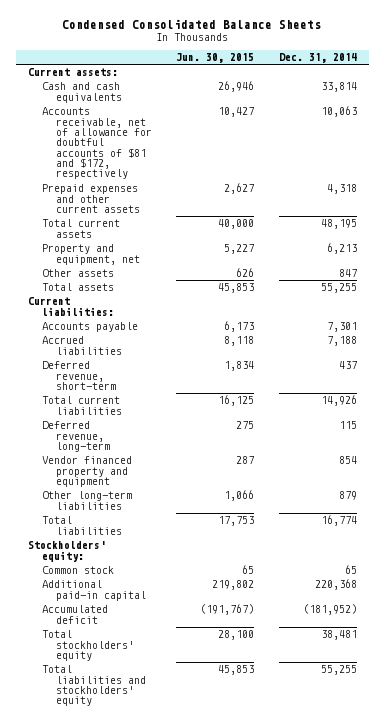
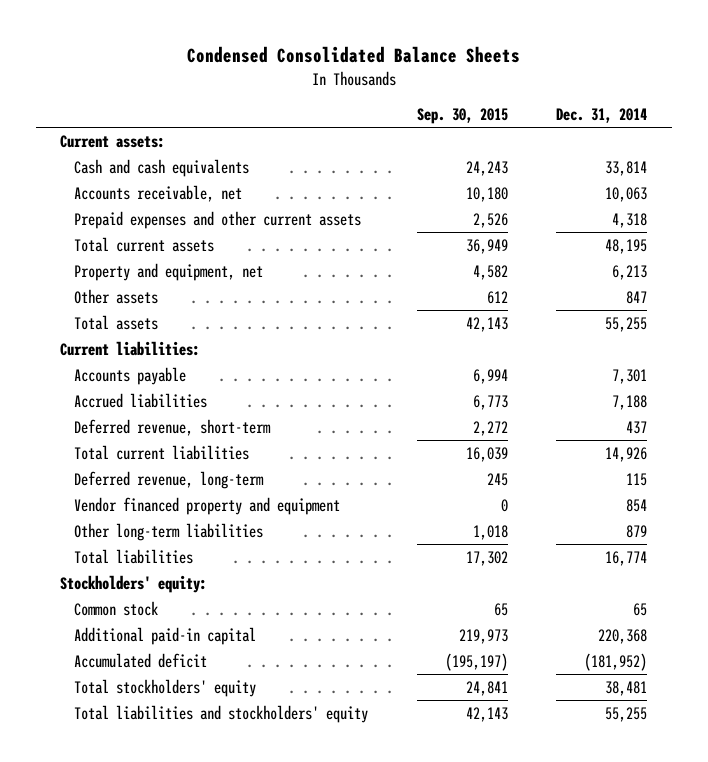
[176,53,255,64] Jun. 30, 2015 -> none
none -> [416,108,508,125] Sep. 30, 2015
[41,107,152,180] Accounts receivable, net of allowance for doubtful accounts of $81 and $172, respectively -> [74,184,243,202] Accounts receivable, net

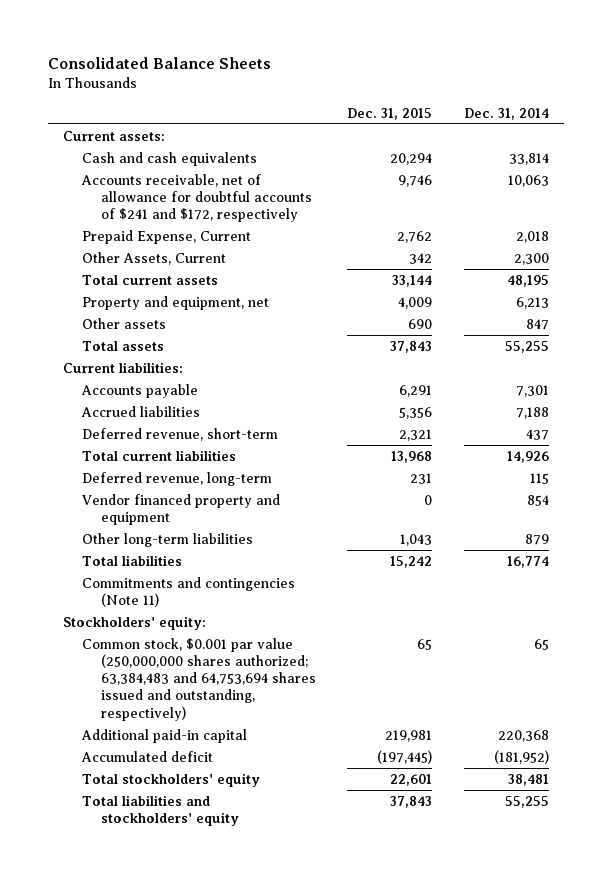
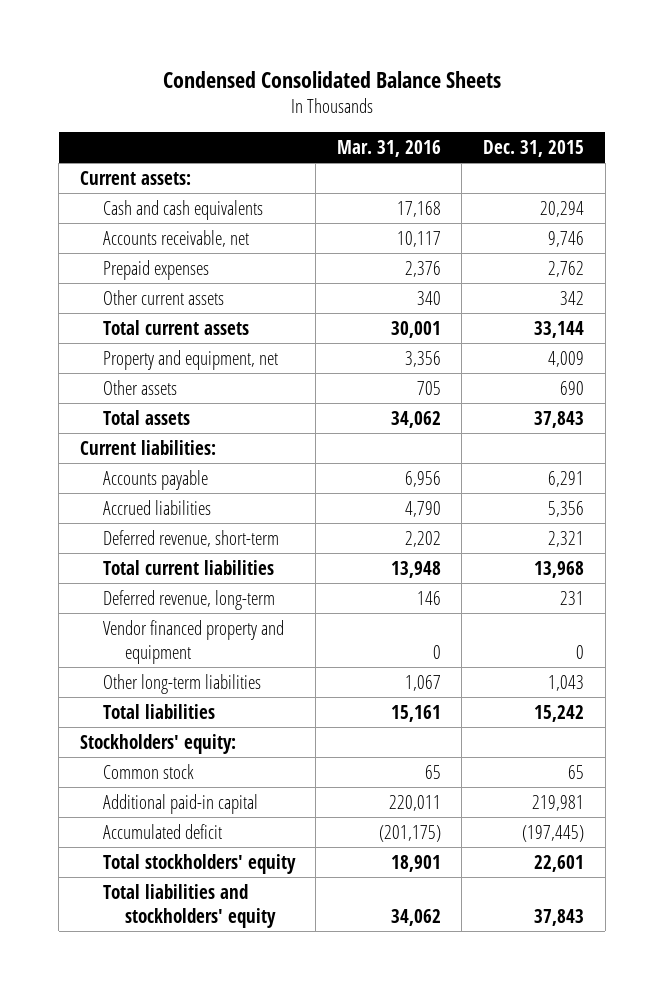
[47,57,271,70] Consolidated Balance Sheets -> [162,70,501,88] Condensed Consolidated Balance Sheets
[463,107,549,120] Dec. 31, 2014 -> none
none -> [336,139,441,157] Mar. 31, 2016
[81,173,313,223] Accounts receivable, net of allowance for doubtful accounts of $241 and $172, respectively -> [102,229,249,247] Accounts receivable, net
[82,229,252,244] Prepaid Expense, Current -> [102,259,209,280] Prepaid expenses
[82,251,227,265] Other Assets, Current -> [102,289,224,305] Other current assets
[82,576,296,607] Commitments and contingencies (Note 11) -> none
[82,637,317,721] Common stock, $0.001 par value (250,000,000 shares authorized; 63,384,483 and 64,753,694 shares issued and outstanding, respectively) -> [102,763,194,779] Common stock

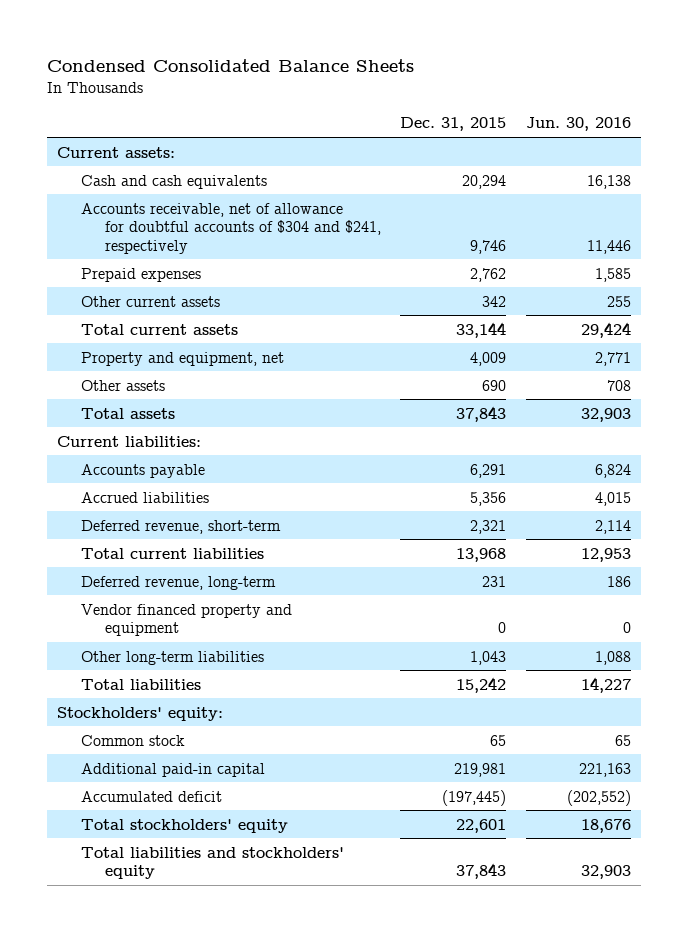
[336,139,441,157] Mar. 31, 2016 -> none
none -> [526,117,632,132] Jun. 30, 2016
[102,229,249,247] Accounts receivable, net -> [80,202,381,254] Accounts receivable, net of allowance for doubtful accounts of $304 and $241, respectively

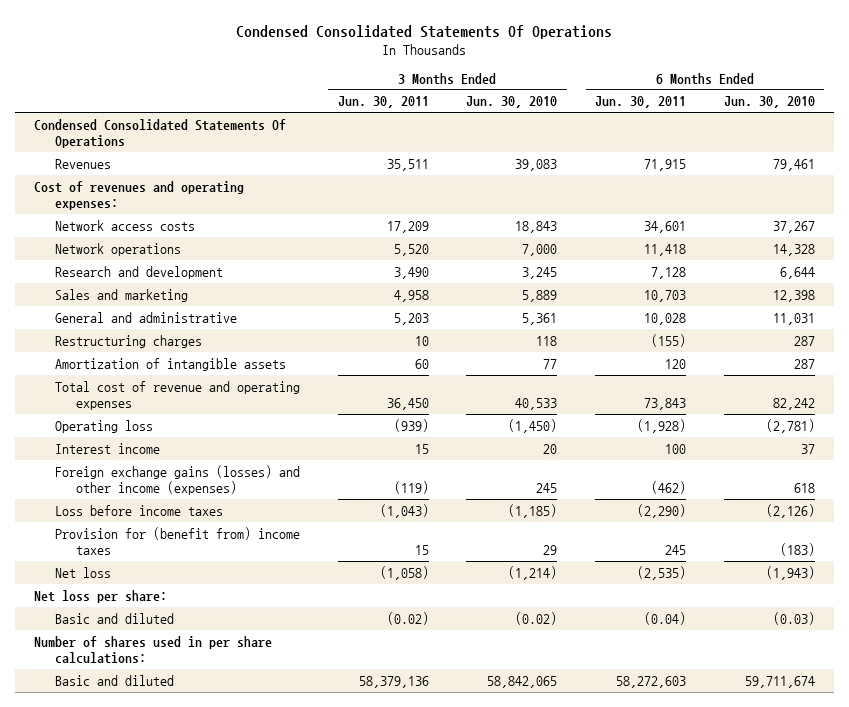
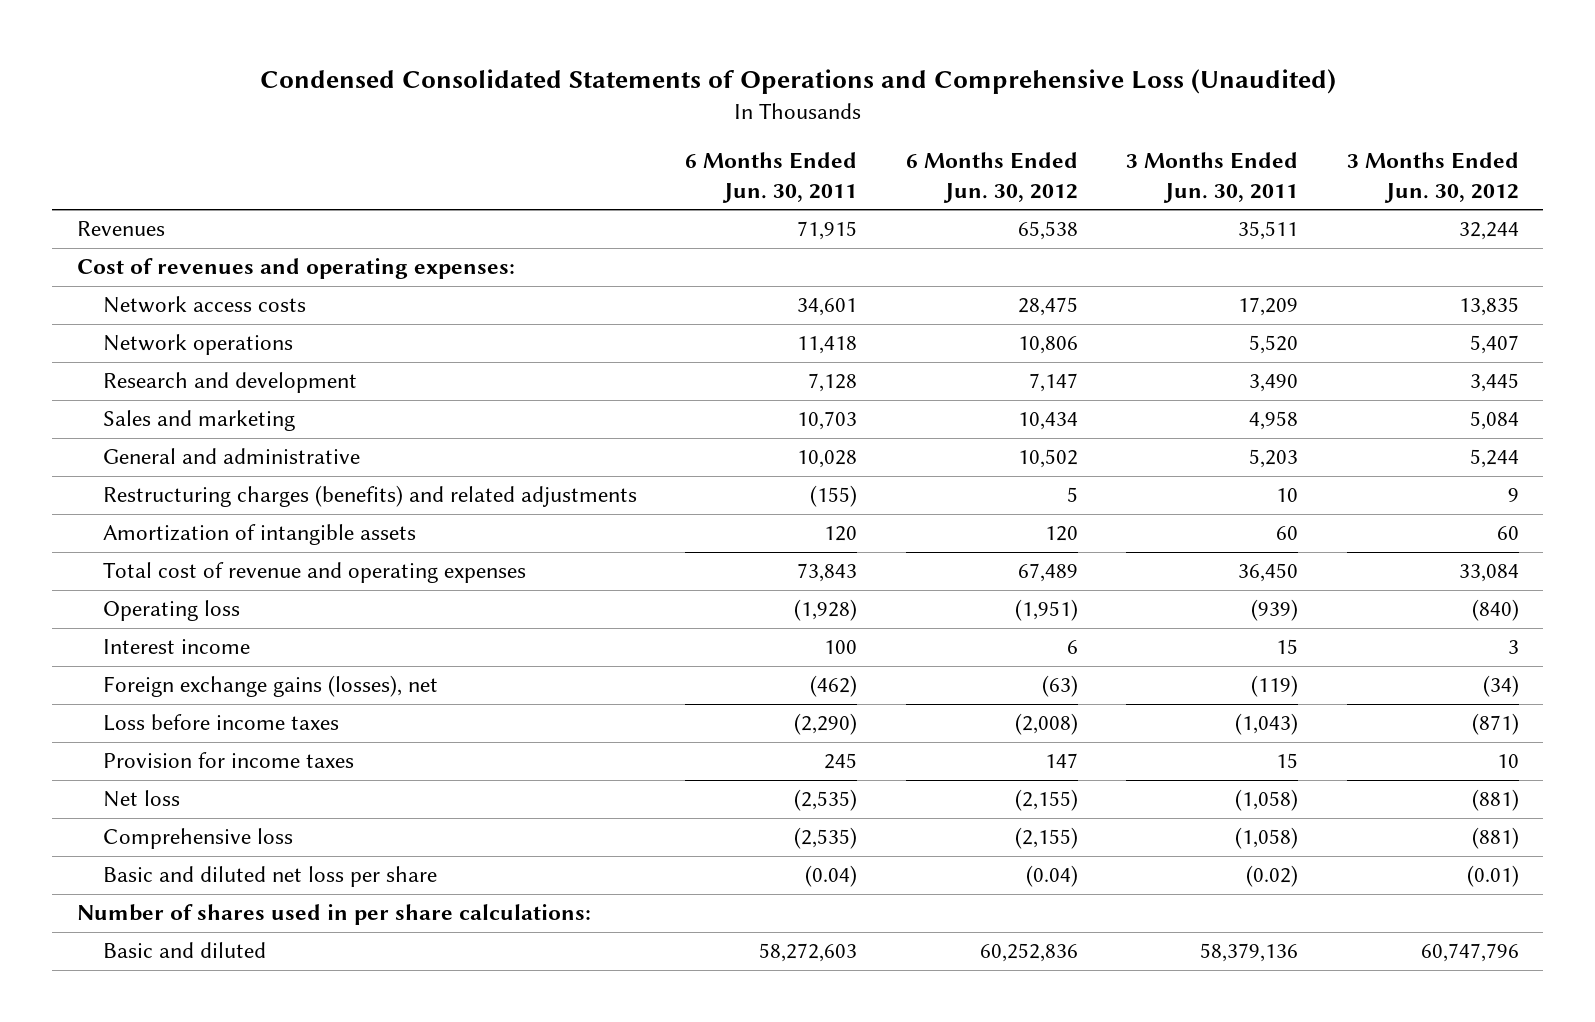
[236,24,613,39] Condensed Consolidated Statements Of Operations -> [259,68,1336,94] Condensed Consolidated Statements of Operations and Comprehensive Loss (Unaudited)
[466,96,558,109] Jun. 30, 2010 -> none
[723,96,815,109] Jun. 30, 2010 -> none
none -> [905,152,1078,203] 6 Months Ended Jun. 30, 2012
none -> [1346,152,1519,203] 3 Months Ended Jun. 30, 2012
[33,118,286,148] Condensed Consolidated Statements Of Operations -> none
[54,334,202,348] Restructuring charges -> [102,485,637,508] Restructuring charges (benefits) and related adjustments
[54,464,300,495] Foreign exchange gains (losses) and other income (expenses) -> [102,675,438,698] Foreign exchange gains (losses), net
[54,526,300,555] Provision for (benefit from) income taxes -> [102,752,354,769] Provision for income taxes
[33,589,167,603] Net loss per share: -> none
none -> [102,828,293,850] Comprehensive loss
[54,612,174,624] Basic and diluted -> [102,866,437,888] Basic and diluted net loss per share

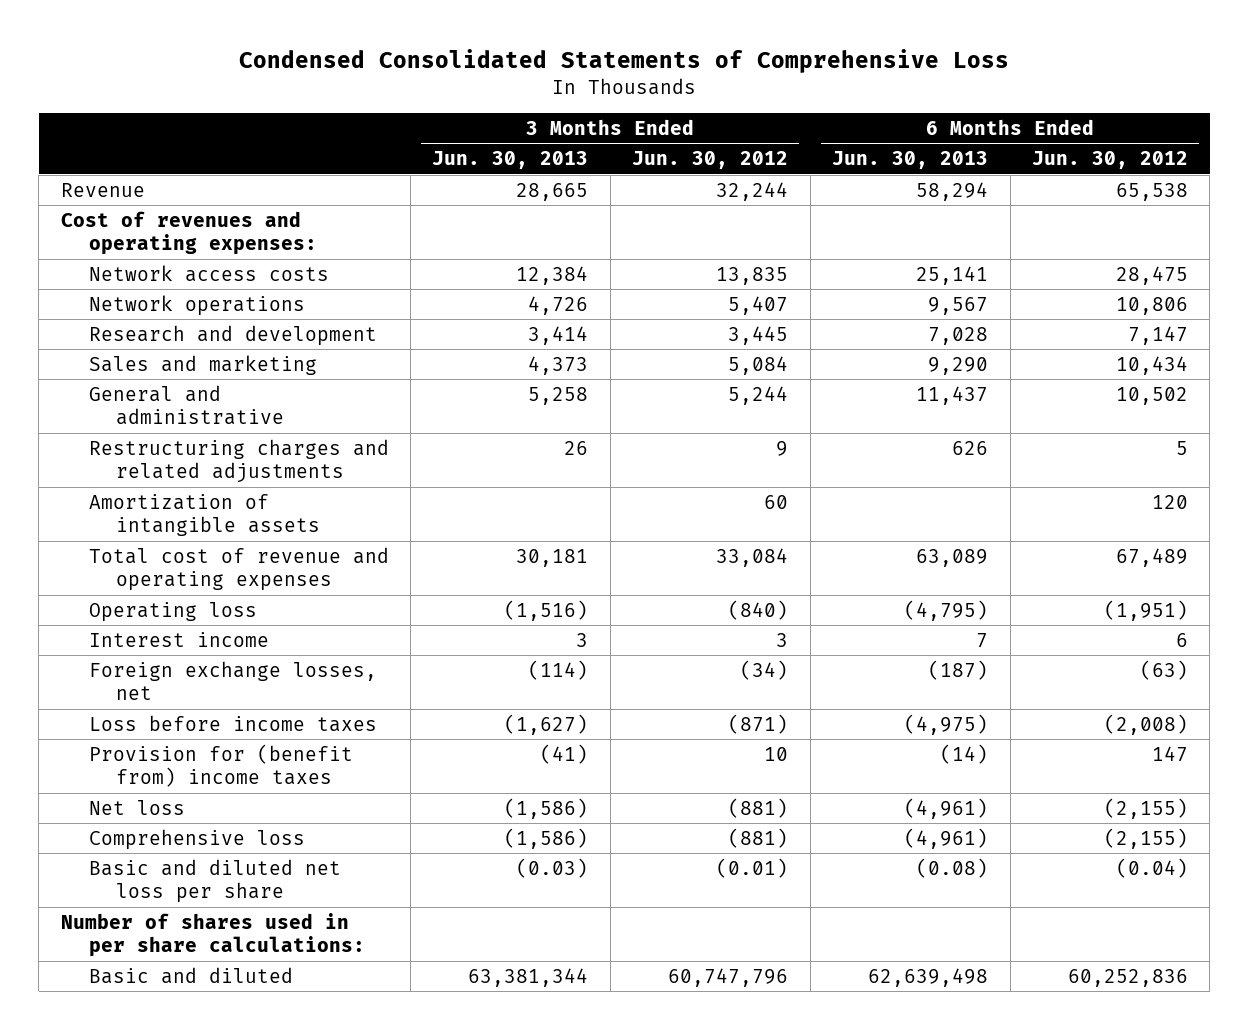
[259,68,1336,94] Condensed Consolidated Statements of Operations and Comprehensive Loss (Unaudited) -> [239,49,1010,74] Condensed Consolidated Statements of Comprehensive Loss
[685,152,858,203] 6 Months Ended Jun. 30, 2011 -> none
[1126,152,1299,203] 3 Months Ended Jun. 30, 2011 -> none
none -> [432,151,589,170] Jun. 30, 2013
none -> [832,151,989,170] Jun. 30, 2013
[76,221,165,237] Revenues -> [60,182,145,197] Revenue
[102,485,637,508] Restructuring charges (benefits) and related adjustments -> [88,438,389,484] Restructuring charges and related adjustments
[102,675,438,698] Foreign exchange gains (losses), net -> [88,660,377,701] Foreign exchange losses, net
[102,752,354,769] Provision for income taxes -> [88,743,353,788] Provision for (benefit from) income taxes

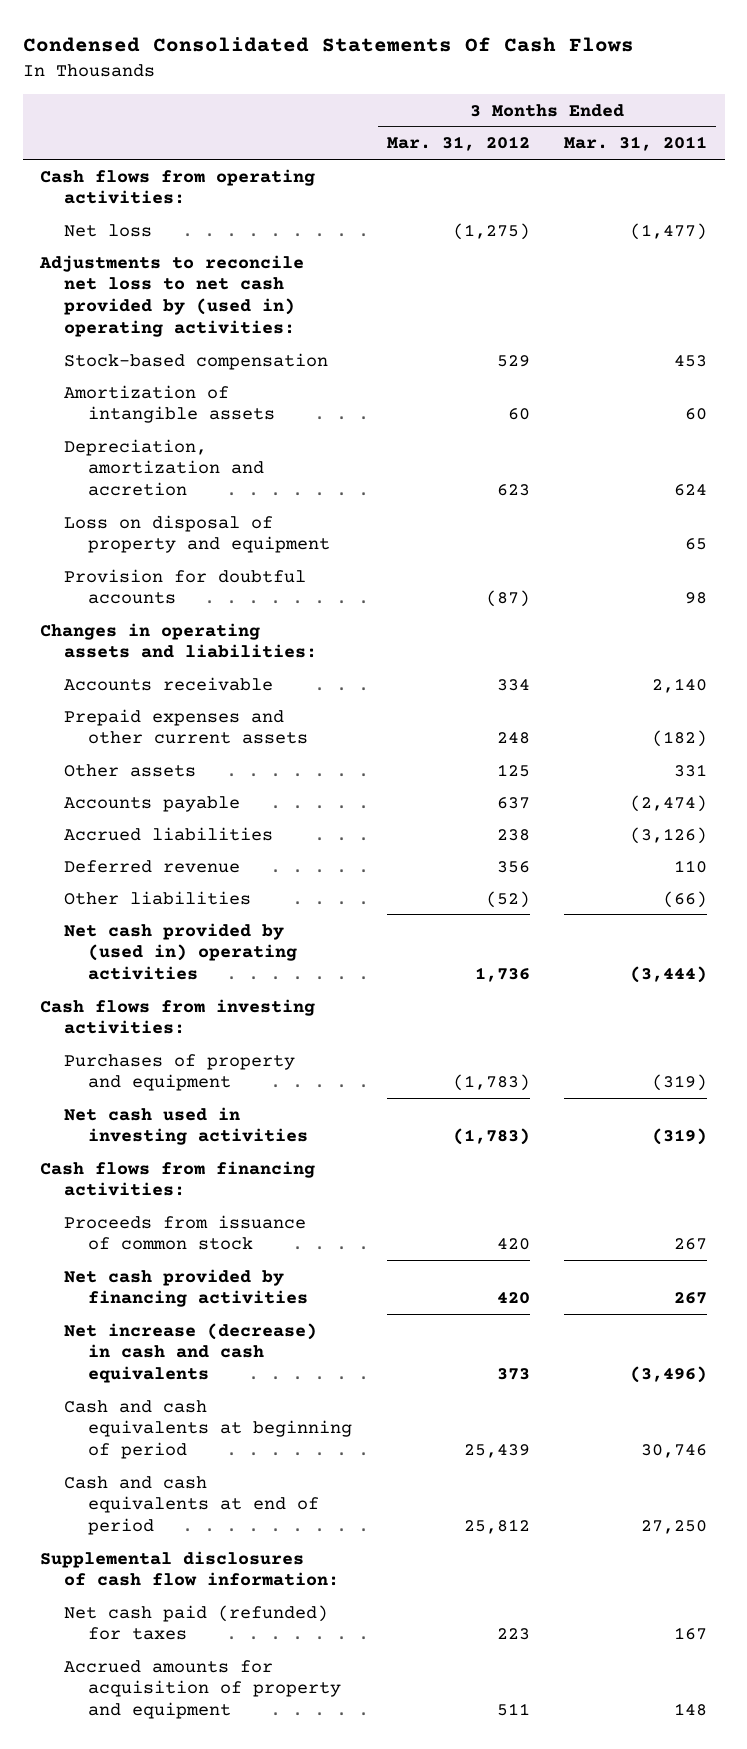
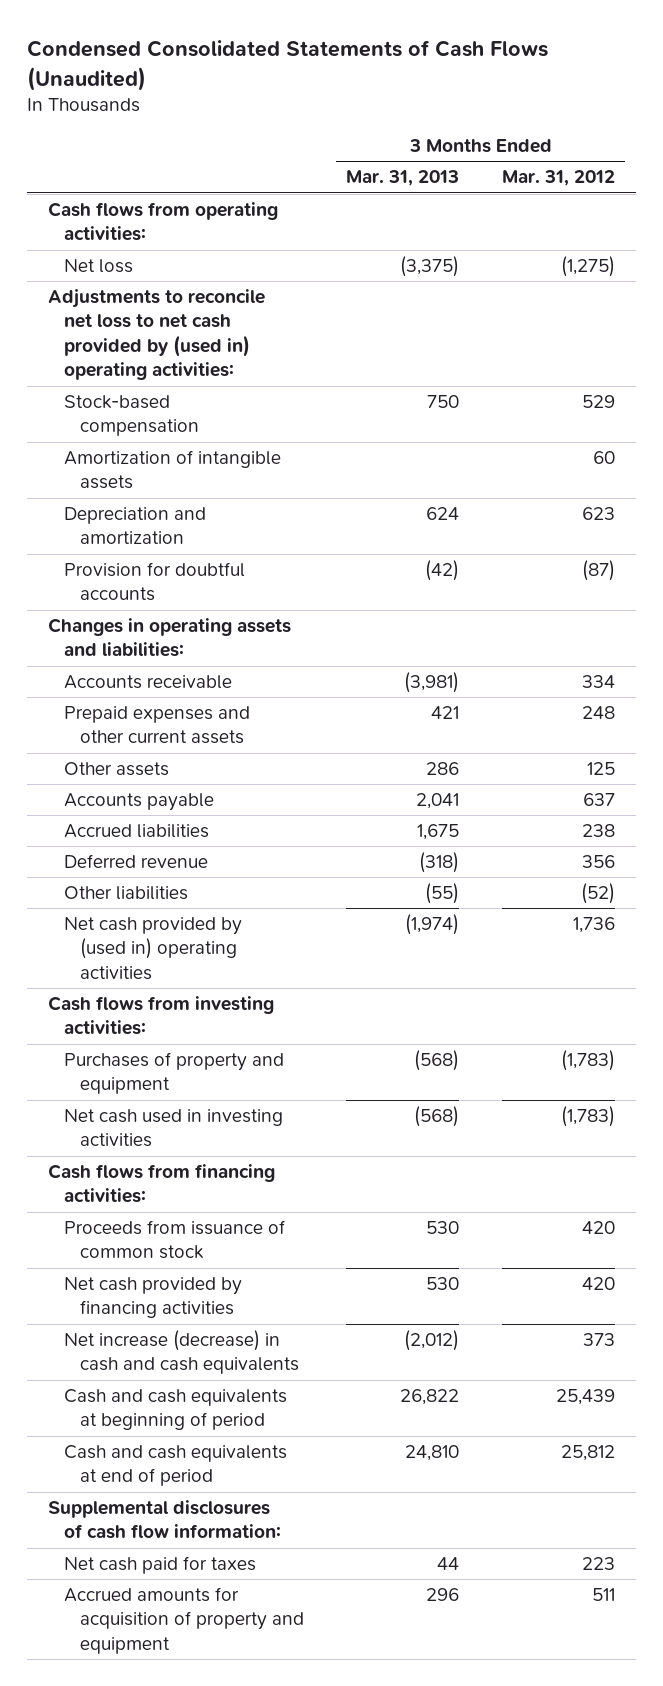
[22,37,634,53] Condensed Consolidated Statements Of Cash Flows -> [27,40,549,91] Condensed Consolidated Statements of Cash Flows (Unaudited)
[564,136,708,152] Mar. 31, 2011 -> none
none -> [346,170,460,187] Mar. 31, 2013
[64,514,331,554] Loss on disposal of property and equipment -> none
[64,438,265,496] Depreciation, amortization and accretion -> [64,507,207,545] Depreciation and amortization
[64,1604,329,1641] Net cash paid (refunded) for taxes -> [64,1556,257,1575] Net cash paid for taxes

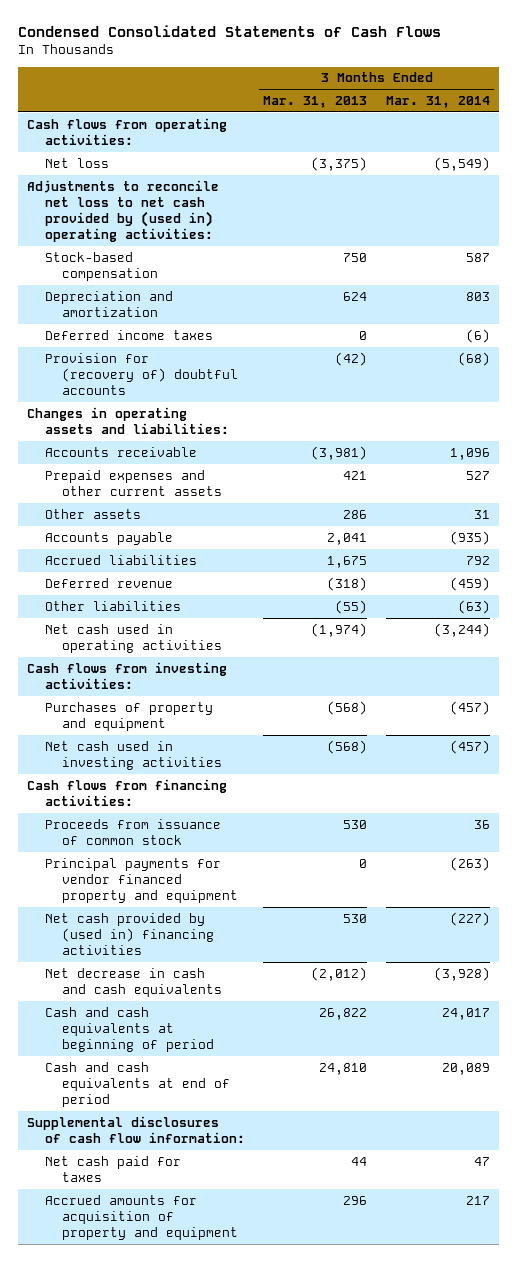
[27,40,549,91] Condensed Consolidated Statements of Cash Flows (Unaudited) -> [18,25,442,38] Condensed Consolidated Statements of Cash Flows
[501,170,615,187] Mar. 31, 2012 -> none
none -> [385,95,490,108] Mar. 31, 2014
[64,450,282,490] Amortization of intangible assets -> none
none -> [44,329,213,340] Deferred income taxes
[64,562,246,602] Provision for doubtful accounts -> [44,352,239,396] Provision for (recovery of) doubtful accounts
[64,917,243,980] Net cash provided by (used in) operating activities -> [44,623,223,653] Net cash used in operating activities
none -> [44,857,239,904] Principal payments for vendor financed property and equipment
[64,1277,243,1319] Net cash provided by financing activities -> [44,912,215,956] Net cash provided by (used in) financing activities
[64,1330,300,1375] Net increase (decrease) in cash and cash equivalents -> [44,967,223,997] Net decrease in cash and cash equivalents

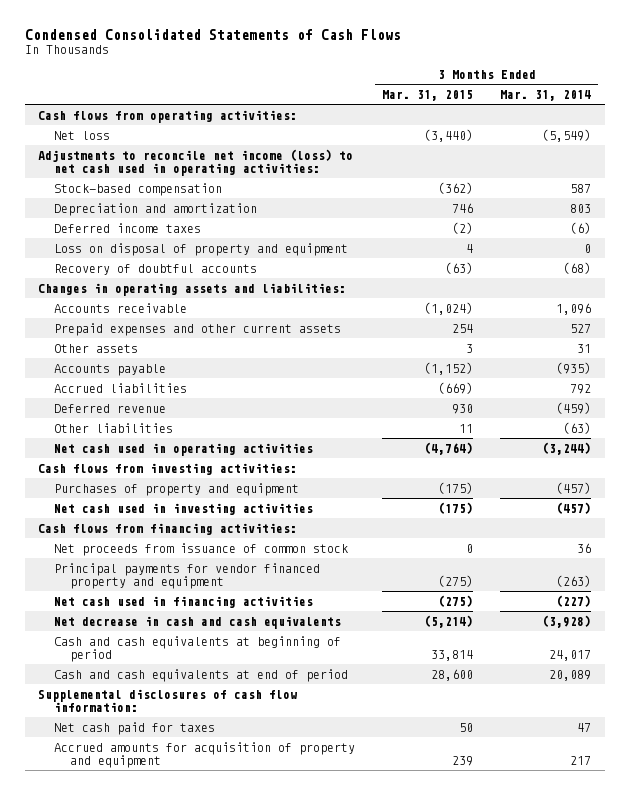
[263,95,368,108] Mar. 31, 2013 -> none
none -> [382,89,474,101] Mar. 31, 2015
[27,179,220,243] Adjustments to reconcile net loss to net cash provided by (used in) operating activities: -> [38,148,354,176] Adjustments to reconcile net income (loss) to net cash used in operating activities:
none -> [54,242,349,256] Loss on disposal of property and equipment
[44,352,239,396] Provision for (recovery of) doubtful accounts -> [54,263,258,275] Recovery of doubtful accounts
[44,818,221,845] Proceeds from issuance of common stock -> [54,542,349,556] Net proceeds from issuance of common stock
[44,912,215,956] Net cash provided by (used in) financing activities -> [54,595,314,608] Net cash used in financing activities

